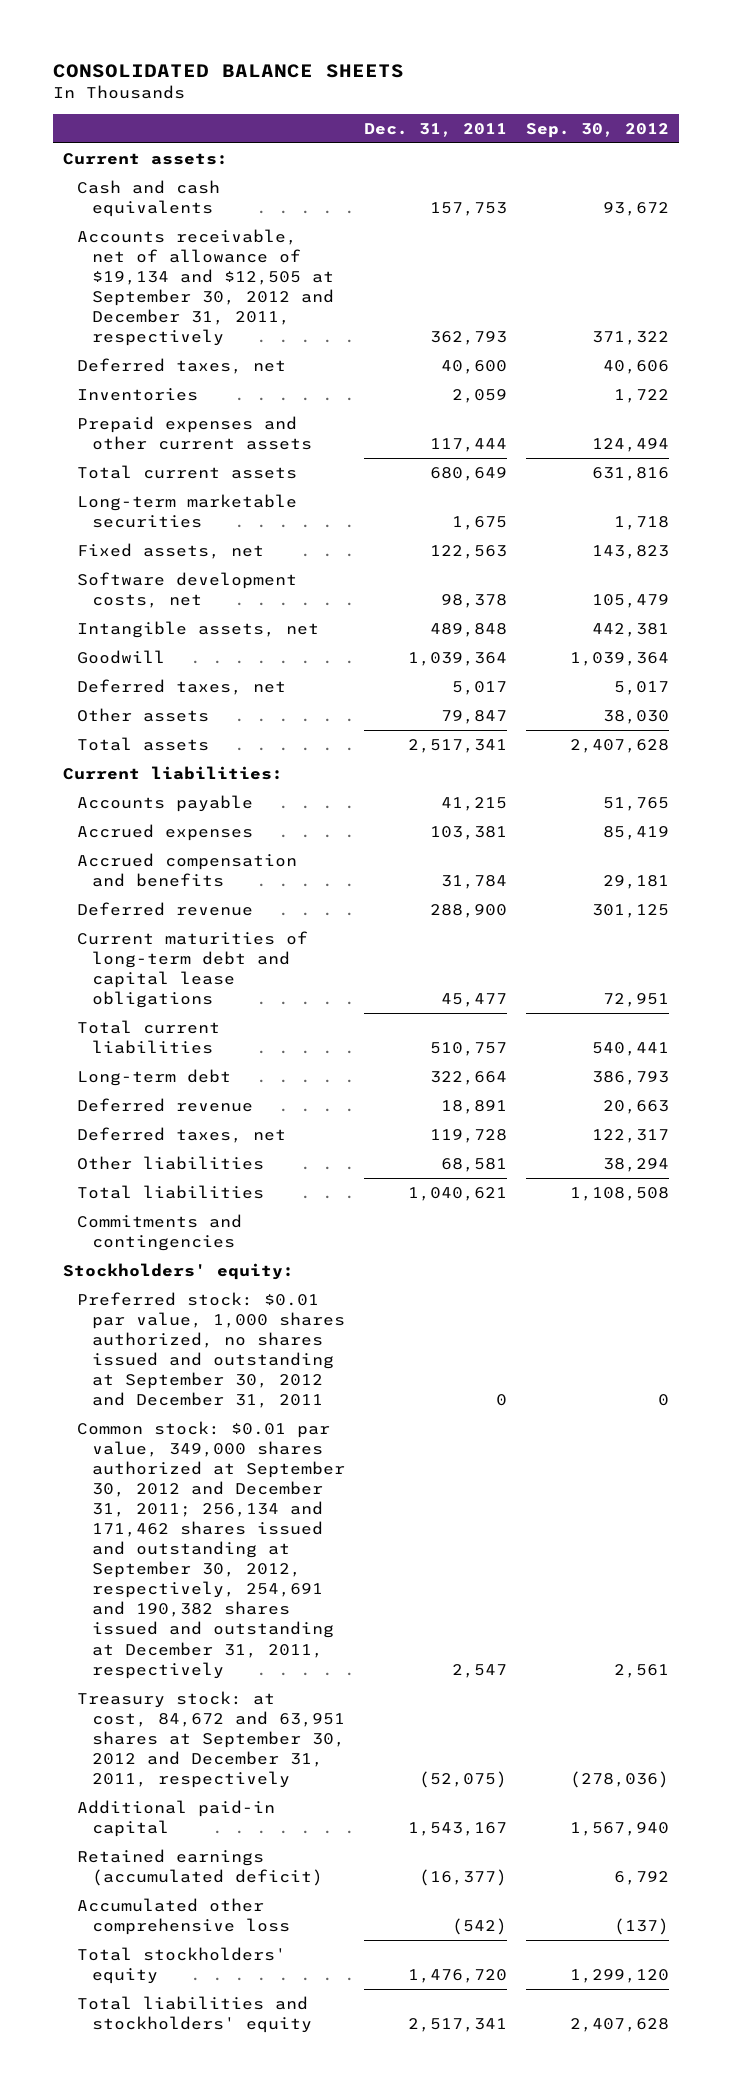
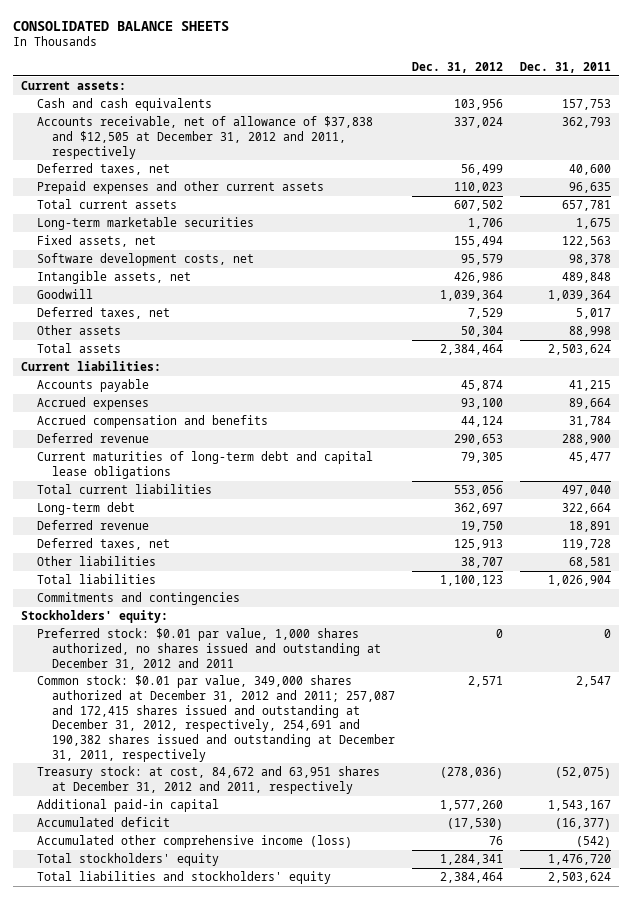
[526,122,670,138] Sep. 30, 2012 -> none
none -> [412,61,504,73] Dec. 31, 2012
[77,228,335,347] Accounts receivable, net of allowance of $19,134 and $12,505 at September 30, 2012 and December 31, 2011, respectively -> [36,116,373,159] Accounts receivable, net of allowance of $37,838 and $12,505 at December 31, 2012 and 2011, respectively
[77,387,199,401] Inventories -> none
[430,437,508,452] 117,444 -> [568,182,611,194] 96,635
[430,466,508,481] 680,649 -> [561,200,611,212] 657,781
[441,709,508,724] 79,847 -> [568,326,611,338] 88,998
[408,738,508,753] 2,517,341 -> [547,344,611,356] 2,503,624
[430,825,508,840] 103,381 -> [568,398,611,410] 89,664
[430,1041,508,1056] 510,757 -> [561,485,611,497] 497,040
[408,1186,508,1201] 1,040,621 -> [547,575,611,587] 1,026,904
[77,1291,346,1409] Preferred stock: $0.01 par value, 1,000 shares authorized, no shares issued and outstanding at September 30, 2012 and December 31, 2011 -> [36,628,382,670] Preferred stock: $0.01 par value, 1,000 shares authorized, no shares issued and outstanding at December 31, 2012 and 2011
[77,1420,346,1679] Common stock: $0.01 par value, 349,000 shares authorized at September 30, 2012 and December 31, 2011; 256,134 and 171,462 shares issued and outstanding at September 30, 2012, respectively, 254,691 and 190,382 shares issued and outstanding at December 31, 2011, respectively -> [36,675,396,762] Common stock: $0.01 par value, 349,000 shares authorized at December 31, 2012 and 2011; 257,087 and 172,415 shares issued and outstanding at December 31, 2012, respectively, 254,691 and 190,382 shares issued and outstanding at December 31, 2011, respectively
[77,1690,346,1789] Treasury stock: at cost, 84,672 and 63,951 shares at September 30, 2012 and December 31, 2011, respectively -> [36,766,380,794] Treasury stock: at cost, 84,672 and 63,951 shares at December 31, 2012 and 2011, respectively
[77,1848,324,1886] Retained earnings (accumulated deficit) -> [36,817,170,828] Accumulated deficit
[77,1897,291,1935] Accumulated other comprehensive loss -> [36,835,352,849] Accumulated other comprehensive income (loss)
[408,2017,508,2032] 2,517,341 -> [547,872,611,884] 2,503,624

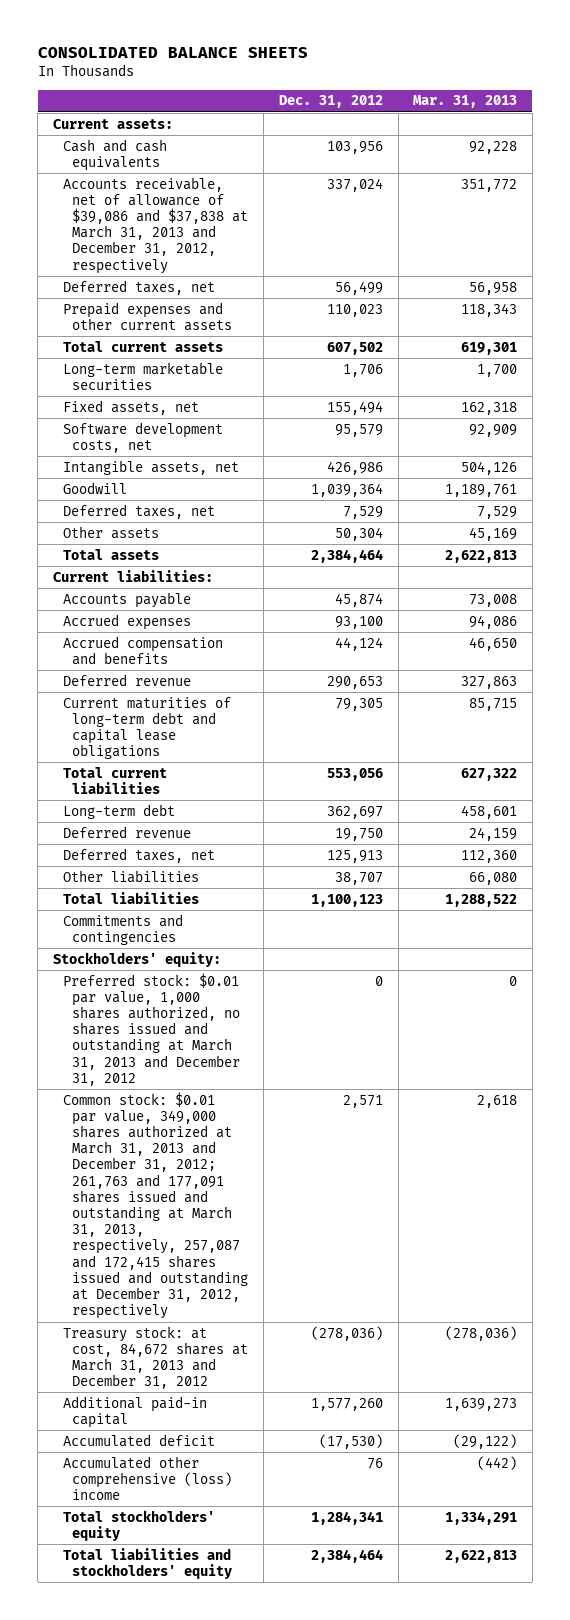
[519,61,611,73] Dec. 31, 2011 -> none
none -> [413,95,518,109] Mar. 31, 2013
[36,116,373,159] Accounts receivable, net of allowance of $37,838 and $12,505 at December 31, 2012 and 2011, respectively -> [62,176,249,274] Accounts receivable, net of allowance of $39,086 and $37,838 at March 31, 2013 and December 31, 2012, respectively
[36,628,382,670] Preferred stock: $0.01 par value, 1,000 shares authorized, no shares issued and outstanding at December 31, 2012 and 2011 -> [62,972,241,1086] Preferred stock: $0.01 par value, 1,000 shares authorized, no shares issued and outstanding at March 31, 2013 and December 31, 2012
[36,675,396,762] Common stock: $0.01 par value, 349,000 shares authorized at December 31, 2012 and 2011; 257,087 and 172,415 shares issued and outstanding at December 31, 2012, respectively, 254,691 and 190,382 shares issued and outstanding at December 31, 2011, respectively -> [62,1091,249,1320] Common stock: $0.01 par value, 349,000 shares authorized at March 31, 2013 and December 31, 2012; 261,763 and 177,091 shares issued and outstanding at March 31, 2013, respectively, 257,087 and 172,415 shares issued and outstanding at December 31, 2012, respectively
[36,766,380,794] Treasury stock: at cost, 84,672 and 63,951 shares at December 31, 2012 and 2011, respectively -> [62,1325,249,1390] Treasury stock: at cost, 84,672 shares at March 31, 2013 and December 31, 2012
[36,835,352,849] Accumulated other comprehensive income (loss) -> [62,1455,233,1501] Accumulated other comprehensive (loss) income

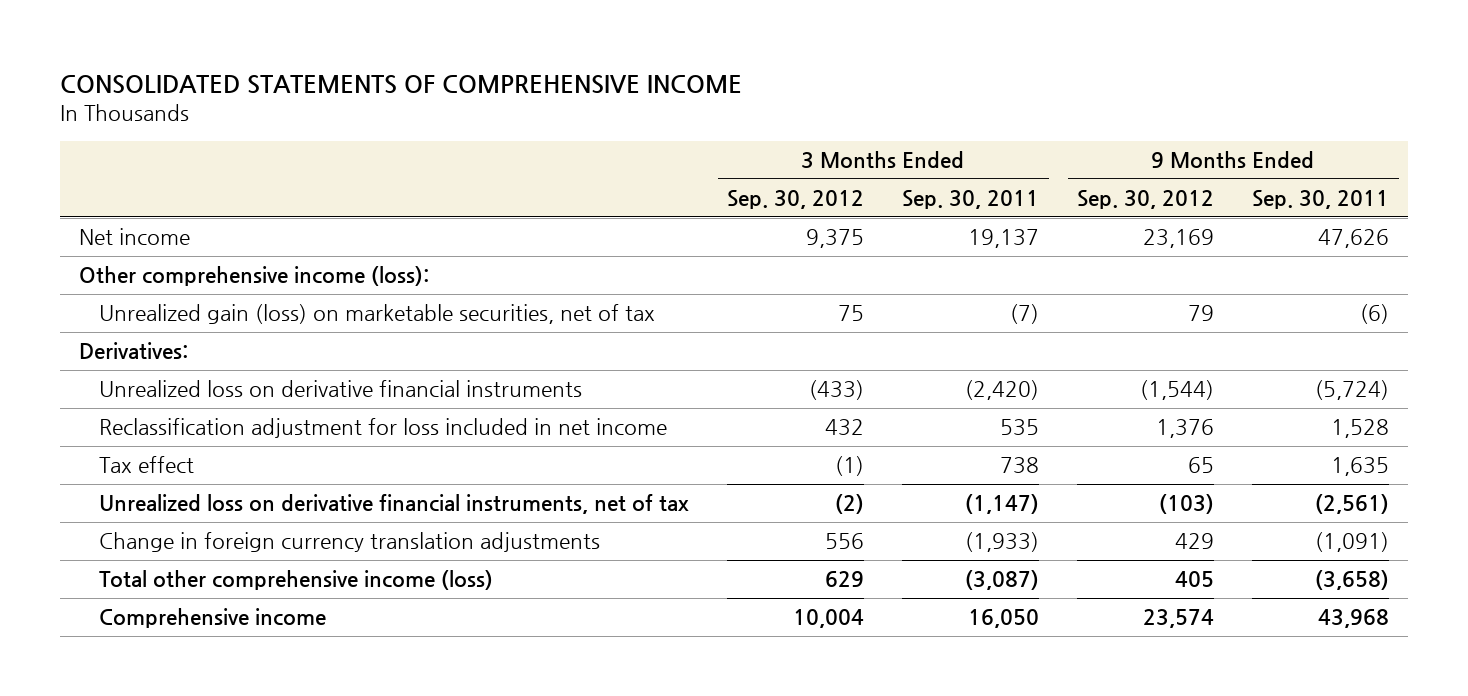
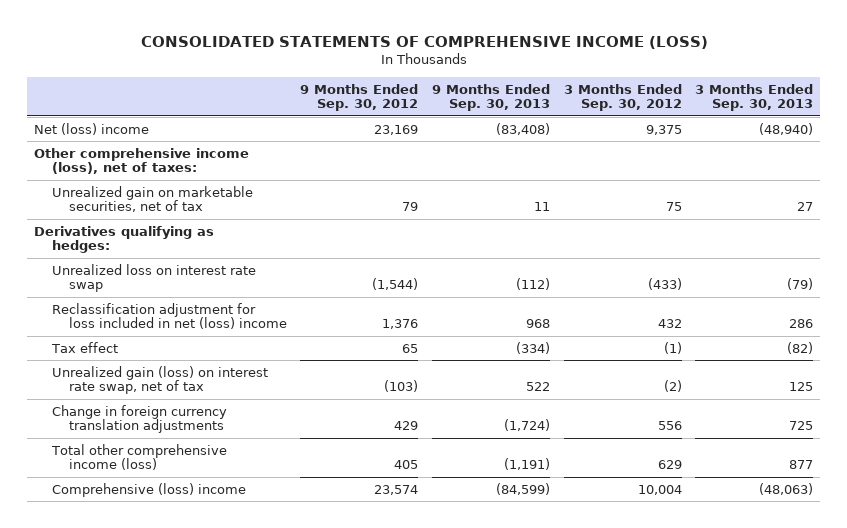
[60,75,743,95] CONSOLIDATED STATEMENTS OF COMPREHENSIVE INCOME -> [140,36,708,50] CONSOLIDATED STATEMENTS OF COMPREHENSIVE INCOME (LOSS)
[902,190,1040,210] Sep. 30, 2011 -> none
[1252,190,1390,210] Sep. 30, 2011 -> none
none -> [432,83,551,112] 9 Months Ended Sep. 30, 2013
none -> [695,83,814,112] 3 Months Ended Sep. 30, 2013
[79,228,191,246] Net income -> [34,122,150,135] Net (loss) income
[79,266,430,287] Other comprehensive income (loss): -> [34,147,250,175] Other comprehensive income (loss), net of taxes:
[99,304,656,325] Unrealized gain (loss) on marketable securities, net of tax -> [51,185,253,213] Unrealized gain on marketable securities, net of tax
[79,342,189,360] Derivatives: -> [34,225,215,254] Derivatives qualifying as hedges:
[99,380,583,398] Unrealized loss on derivative financial instruments -> [51,263,256,293] Unrealized loss on interest rate swap
[99,418,668,439] Reclassification adjustment for loss included in net income -> [51,302,287,330] Reclassification adjustment for loss included in net (loss) income
[99,494,690,515] Unrealized loss on derivative financial instruments, net of tax -> [51,365,268,395] Unrealized gain (loss) on interest rate swap, net of tax
[99,608,327,629] Comprehensive income -> [51,482,246,497] Comprehensive (loss) income

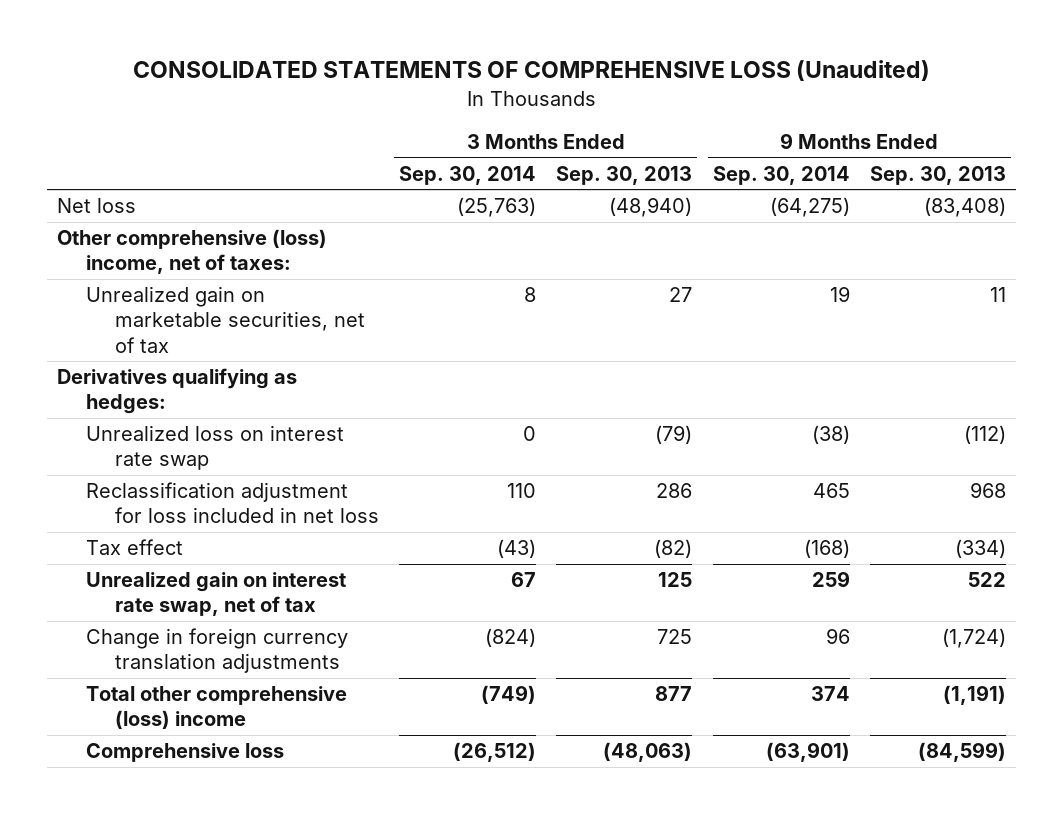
[140,36,708,50] CONSOLIDATED STATEMENTS OF COMPREHENSIVE INCOME (LOSS) -> [132,60,930,82] CONSOLIDATED STATEMENTS OF COMPREHENSIVE LOSS (Unaudited)
[300,83,419,112] 9 Months Ended Sep. 30, 2012 -> none
[563,83,682,112] 3 Months Ended Sep. 30, 2012 -> none
none -> [399,165,537,185] Sep. 30, 2014
none -> [712,165,850,185] Sep. 30, 2014
[34,122,150,135] Net (loss) income -> [57,198,137,214] Net loss
[34,147,250,175] Other comprehensive income (loss), net of taxes: -> [57,229,328,275] Other comprehensive (loss) income, net of taxes:
[51,302,287,330] Reclassification adjustment for loss included in net (loss) income -> [86,482,379,524] Reclassification adjustment for loss included in net loss
[51,365,268,395] Unrealized gain (loss) on interest rate swap, net of tax -> [86,572,347,617] Unrealized gain on interest rate swap, net of tax
[50,443,227,471] Total other comprehensive income (loss) -> [86,686,348,730] Total other comprehensive (loss) income
[51,482,246,497] Comprehensive (loss) income -> [86,743,285,763] Comprehensive loss

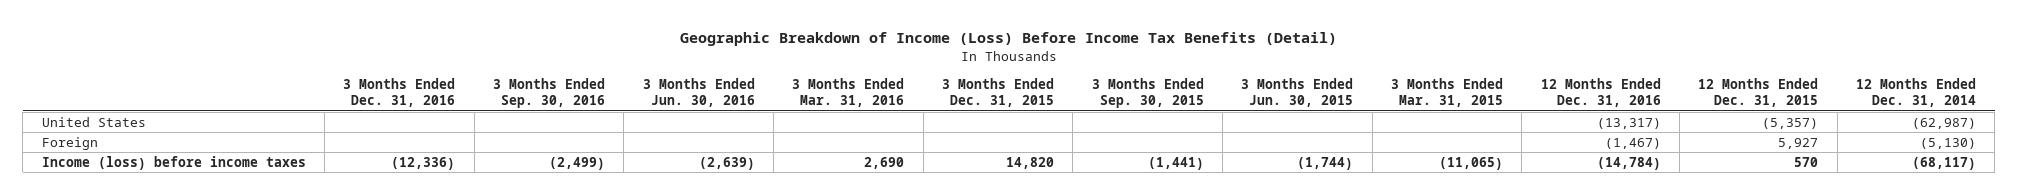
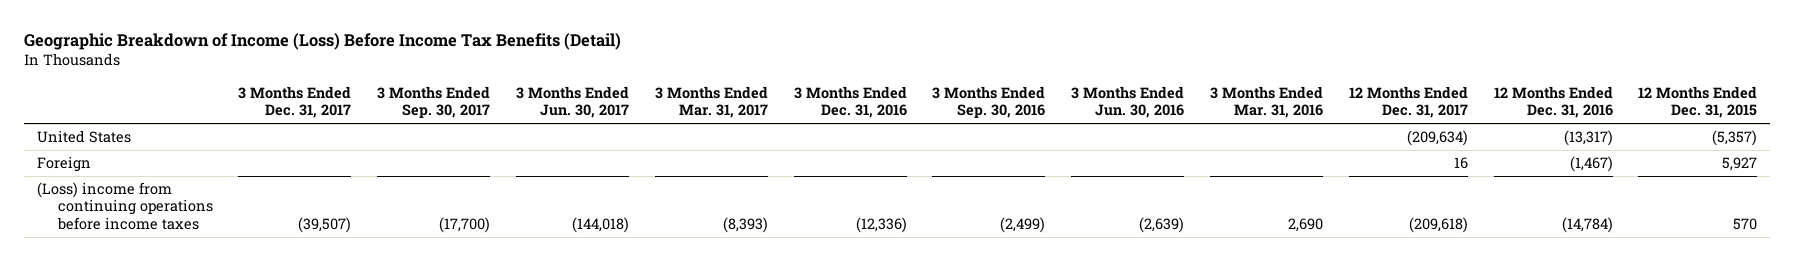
[942,77,1055,108] 3 Months Ended Dec. 31, 2015 -> none
[1091,77,1204,109] 3 Months Ended Sep. 30, 2015 -> none
[1241,77,1354,108] 3 Months Ended Jun. 30, 2015 -> none
[1391,77,1504,108] 3 Months Ended Mar. 31, 2015 -> none
[1856,77,1977,108] 12 Months Ended Dec. 31, 2014 -> none
none -> [238,86,352,119] 3 Months Ended Dec. 31, 2017
none -> [377,86,491,119] 3 Months Ended Sep. 30, 2017
none -> [515,86,629,119] 3 Months Ended Jun. 30, 2017
none -> [654,86,768,119] 3 Months Ended Mar. 31, 2017
none -> [1348,86,1468,119] 12 Months Ended Dec. 31, 2017
[41,155,306,170] Income (loss) before income taxes -> [36,182,213,230] (Loss) income from continuing operations before income taxes

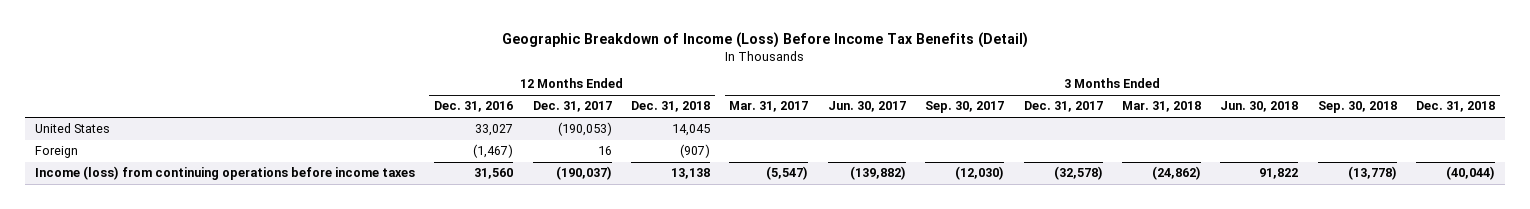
[793,86,907,119] 3 Months Ended Dec. 31, 2016 -> none
[932,86,1046,119] 3 Months Ended Sep. 30, 2016 -> none
[1071,86,1185,119] 3 Months Ended Jun. 30, 2016 -> none
[1210,86,1324,119] 3 Months Ended Mar. 31, 2016 -> none
[1638,86,1758,119] 12 Months Ended Dec. 31, 2015 -> none
none -> [630,101,710,113] Dec. 31, 2018
none -> [1122,101,1202,113] Mar. 31, 2018
none -> [1220,101,1299,113] Jun. 30, 2018
none -> [1317,101,1397,114] Sep. 30, 2018
none -> [1416,101,1496,113] Dec. 31, 2018
[1406,130,1468,147] (209,634) -> [557,122,612,137] (190,053)
[1563,130,1613,147] (13,317) -> [475,124,514,137] 33,027
[36,182,213,230] (Loss) income from continuing operations before income taxes -> [34,166,415,181] Income (loss) from continuing operations before income taxes
[298,216,352,233] (39,507) -> [1053,166,1103,181] (32,578)
[439,216,491,233] (17,700) -> [955,166,1005,181] (12,030)
[571,216,629,233] (144,018) -> [849,166,906,181] (139,882)
[722,216,768,233] (8,393) -> [766,166,809,181] (5,547)
[1408,216,1468,233] (209,618) -> [555,166,612,181] (190,037)
[1561,216,1613,233] (14,784) -> [474,168,514,180] 31,560

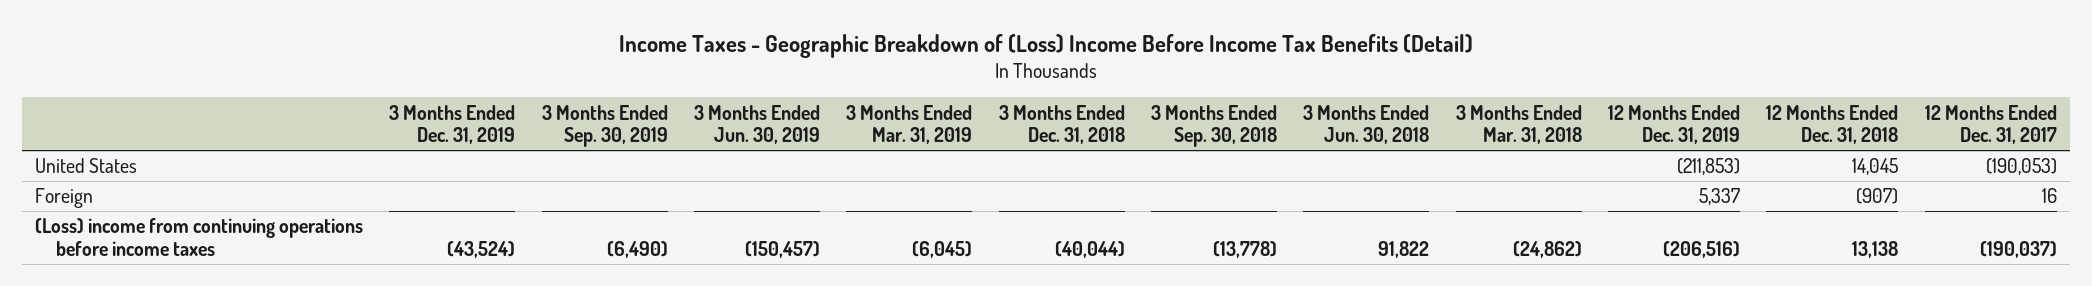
[502,32,1029,49] Geographic Breakdown of Income (Loss) Before Income Tax Benefits (Detail) -> [618,33,1473,58] Income Taxes - Geographic Breakdown of (Loss) Income Before Income Tax Benefits (Detail)
[434,101,514,113] Dec. 31, 2016 -> none
[729,101,809,113] Mar. 31, 2017 -> none
[827,101,906,113] Jun. 30, 2017 -> none
[925,101,1005,114] Sep. 30, 2017 -> none
[1023,101,1103,113] Dec. 31, 2017 -> none
none -> [389,104,516,145] 3 Months Ended Dec. 31, 2019
none -> [541,104,668,148] 3 Months Ended Sep. 30, 2019
none -> [693,104,820,145] 3 Months Ended Jun. 30, 2019
none -> [846,104,973,145] 3 Months Ended Mar. 31, 2019
none -> [1608,104,1741,145] 12 Months Ended Dec. 31, 2019
[34,166,415,181] Income (loss) from continuing operations before income taxes -> [34,218,363,256] (Loss) income from continuing operations before income taxes

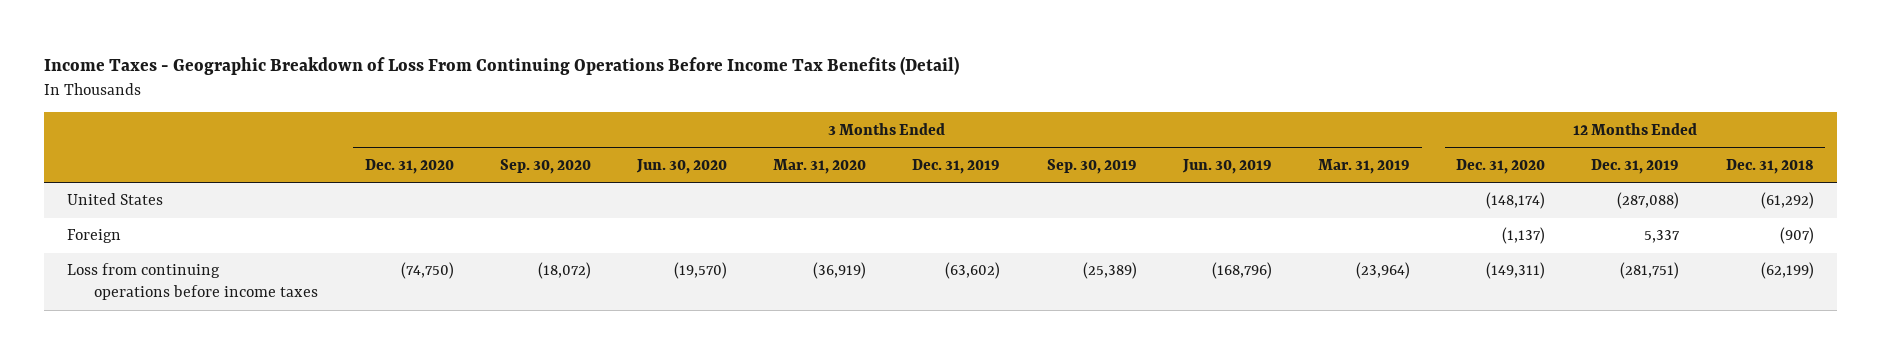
[618,33,1473,58] Income Taxes - Geographic Breakdown of (Loss) Income Before Income Tax Benefits (Detail) -> [43,56,959,76] Income Taxes - Geographic Breakdown of Loss From Continuing Operations Before Income Tax Benefits (Detail)
[998,104,1125,145] 3 Months Ended Dec. 31, 2018 -> none
[1151,104,1278,148] 3 Months Ended Sep. 30, 2018 -> none
[1303,104,1430,145] 3 Months Ended Jun. 30, 2018 -> none
[1455,104,1582,145] 3 Months Ended Mar. 31, 2018 -> none
[1924,104,2057,145] 12 Months Ended Dec. 31, 2017 -> none
none -> [364,158,454,174] Dec. 31, 2020
none -> [499,158,591,174] Sep. 30, 2020
none -> [636,158,728,174] Jun. 30, 2020
none -> [773,158,867,174] Mar. 31, 2020
none -> [1456,158,1546,174] Dec. 31, 2020
[1677,158,1741,176] (211,853) -> [1617,192,1680,210] (287,088)
[1852,158,1899,176] 14,045 -> [1760,192,1814,210] (61,292)
[34,218,363,256] (Loss) income from continuing operations before income taxes -> [66,263,319,301] Loss from continuing operations before income taxes
[447,240,516,258] (43,524) -> [945,262,1001,280] (63,602)
[606,240,668,258] (6,490) -> [1082,262,1137,280] (25,389)
[744,240,820,258] (150,457) -> [1211,262,1272,280] (168,796)
[912,240,973,258] (6,045) -> [1356,262,1411,280] (23,964)
[1663,240,1741,258] (206,516) -> [1620,262,1680,280] (281,751)
[1852,240,1899,258] 13,138 -> [1760,262,1814,280] (62,199)

